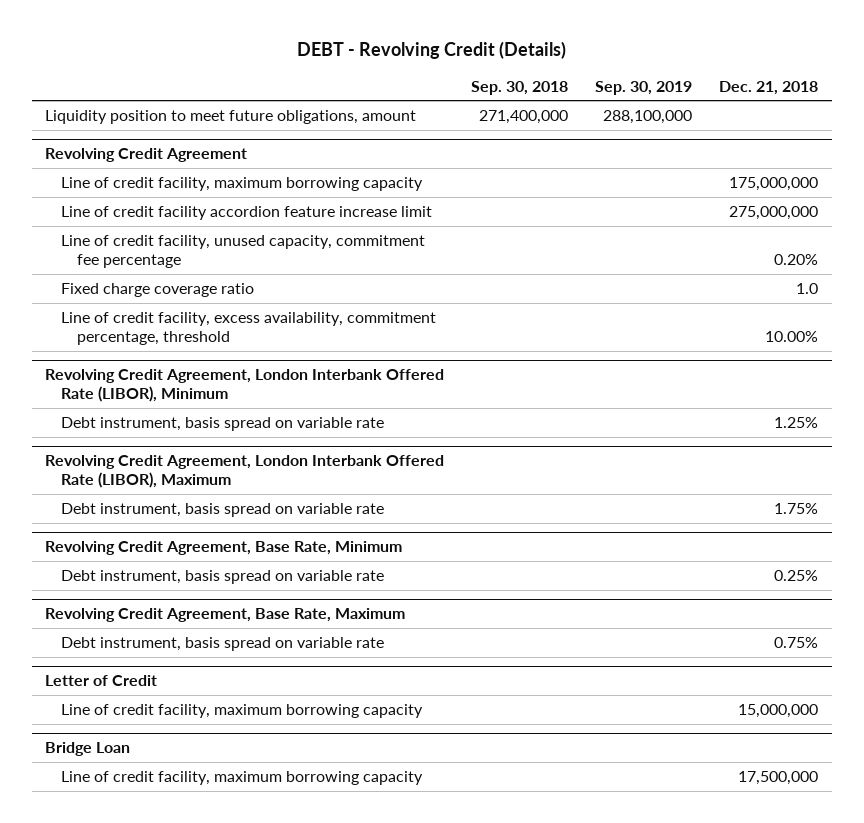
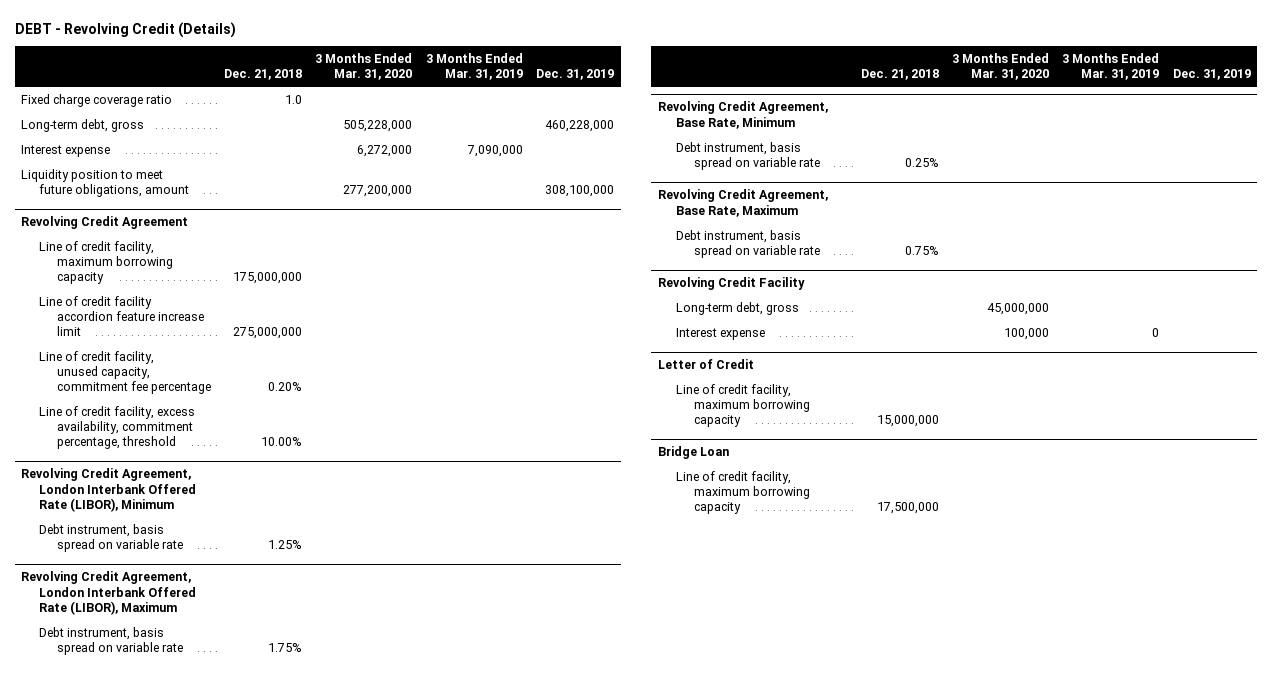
[471,80,569,95] Sep. 30, 2018 -> none
[595,80,693,95] Sep. 30, 2019 -> none
none -> [315,52,413,81] 3 Months Ended Mar. 31, 2020
none -> [425,52,523,81] 3 Months Ended Mar. 31, 2019
none -> [535,69,614,81] Dec. 31, 2019
none -> [21,93,173,107] Fixed charge coverage ratio
none -> [21,118,145,132] Long-term debt, gross
none -> [21,144,111,157] Interest expense
[61,283,255,298] Fixed charge coverage ratio -> none
none -> [658,277,806,291] Revolving Credit Facility
none -> [675,301,799,315] Long-term debt, gross
none -> [675,327,765,340] Interest expense

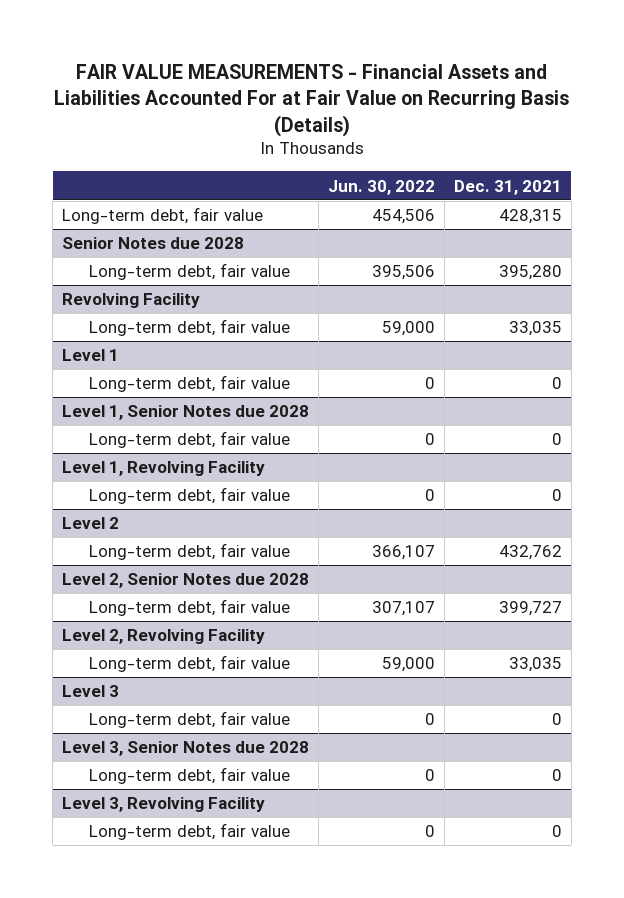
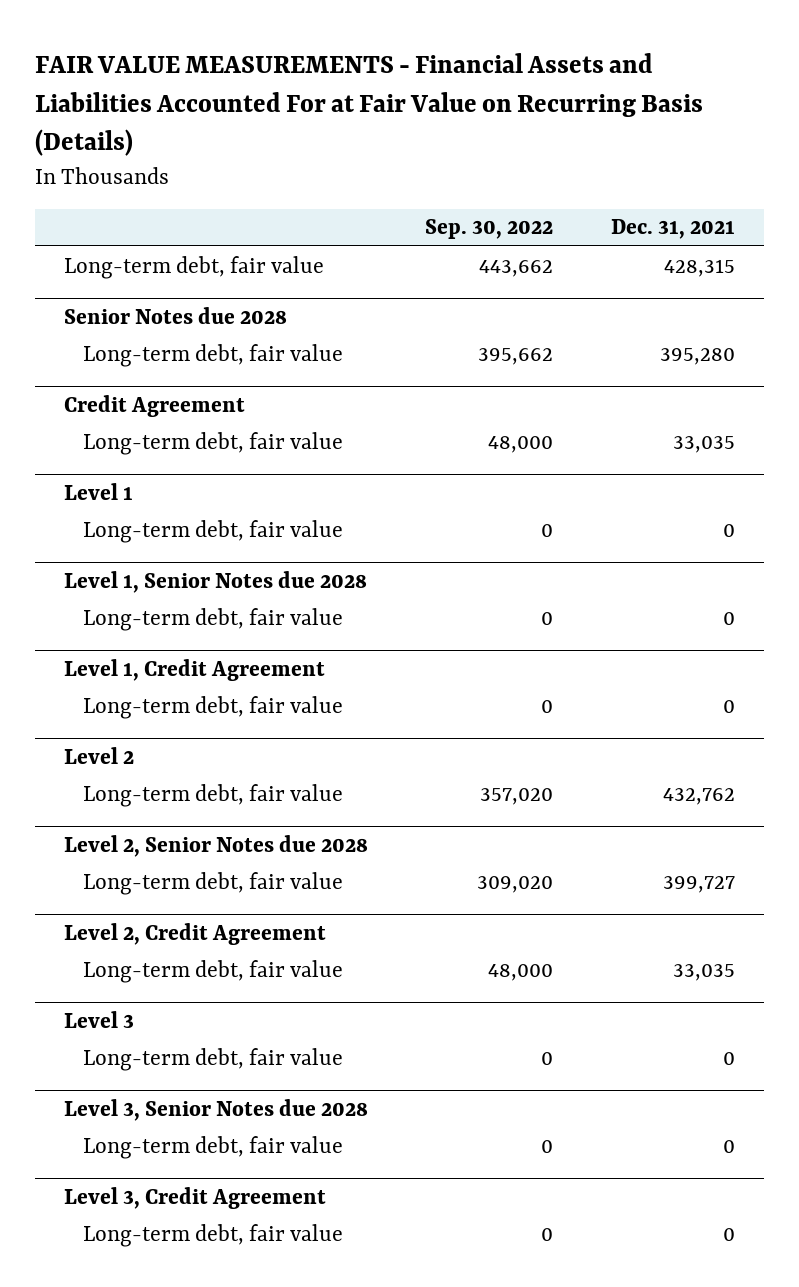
[328,179,436,195] Jun. 30, 2022 -> none
none -> [425,219,554,240] Sep. 30, 2022
[62,293,201,309] Revolving Facility -> [63,394,245,417] Credit Agreement
[62,461,266,477] Level 1, Revolving Facility -> none
none -> [63,658,325,681] Level 1, Credit Agreement
[62,629,266,645] Level 2, Revolving Facility -> none
none -> [63,922,326,945] Level 2, Credit Agreement
[62,797,266,813] Level 3, Revolving Facility -> none
none -> [63,1186,326,1209] Level 3, Credit Agreement

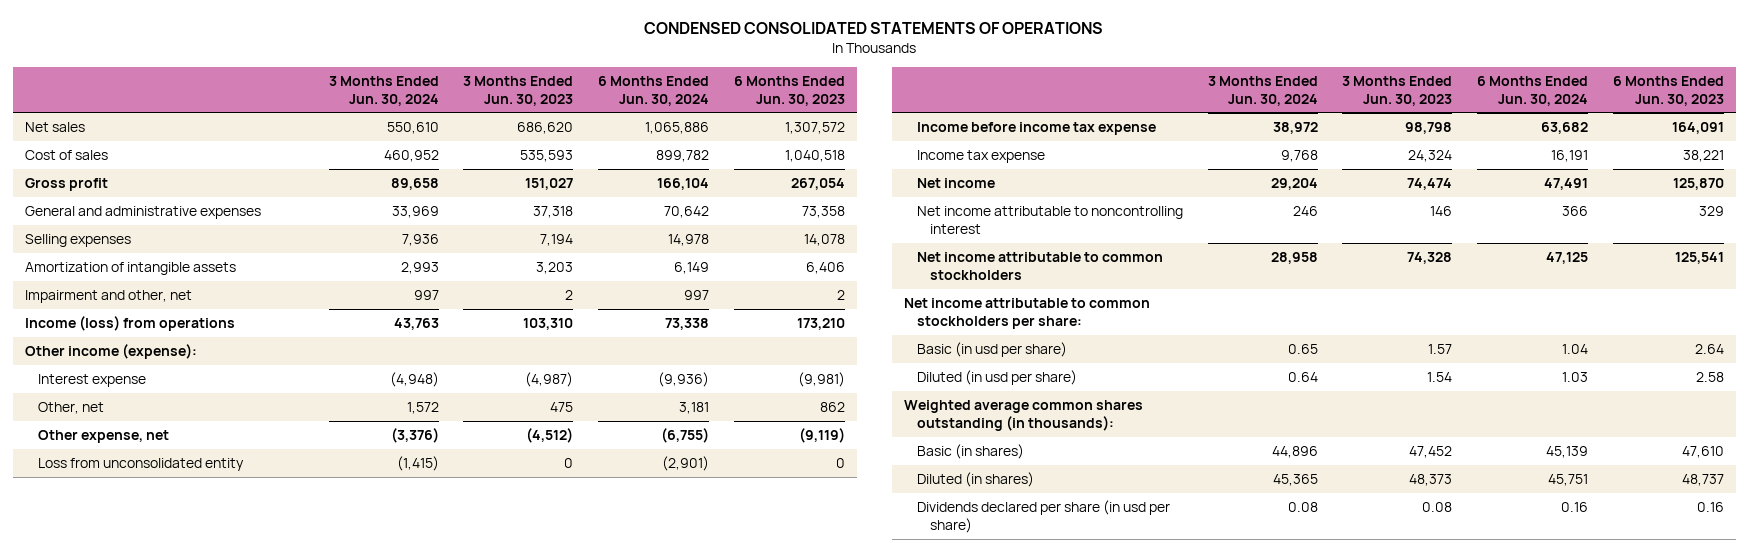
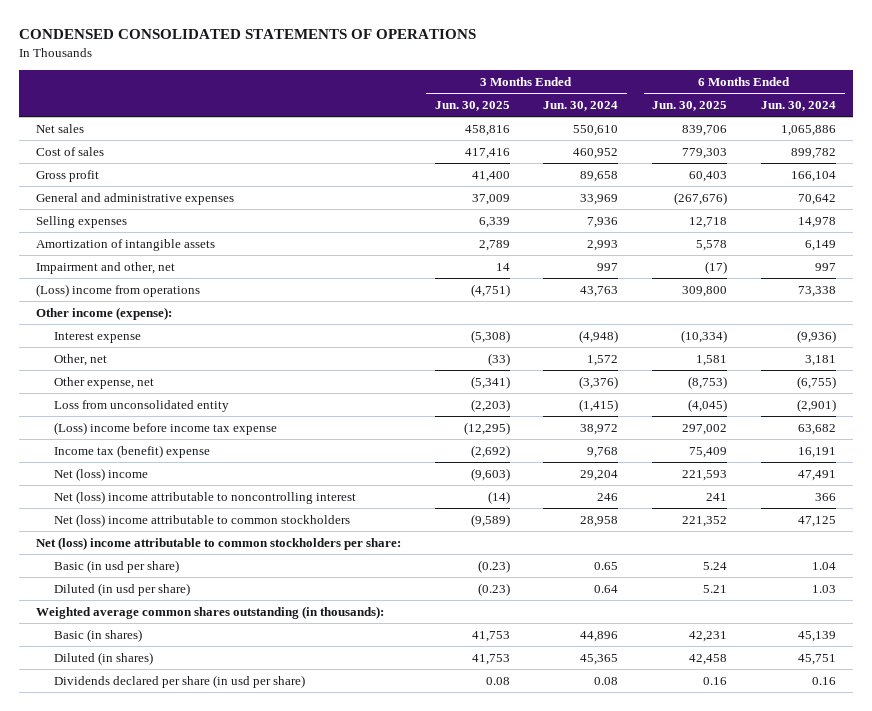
[463,75,574,106] 3 Months Ended Jun. 30, 2023 -> none
[733,75,845,106] 6 Months Ended Jun. 30, 2023 -> none
none -> [434,100,510,111] Jun. 30, 2025
none -> [652,100,728,111] Jun. 30, 2025
[25,315,236,331] Income (loss) from operations -> [35,283,200,297] (Loss) income from operations
[917,121,1157,135] Income before income tax expense -> [54,421,278,435] (Loss) income before income tax expense
[917,149,1046,163] Income tax expense -> [54,444,211,458] Income tax (benefit) expense
[917,177,996,188] Net income -> [54,467,149,481] Net (loss) income
[917,205,1184,234] Net income attributable to noncontrolling interest -> [54,490,357,504] Net (loss) income attributable to noncontrolling interest
[917,251,1164,280] Net income attributable to common stockholders -> [54,513,351,527] Net (loss) income attributable to common stockholders
[903,297,1150,329] Net income attributable to common stockholders per share: -> [35,536,401,550] Net (loss) income attributable to common stockholders per share:

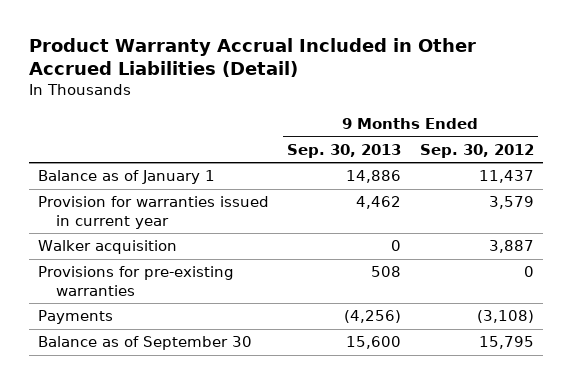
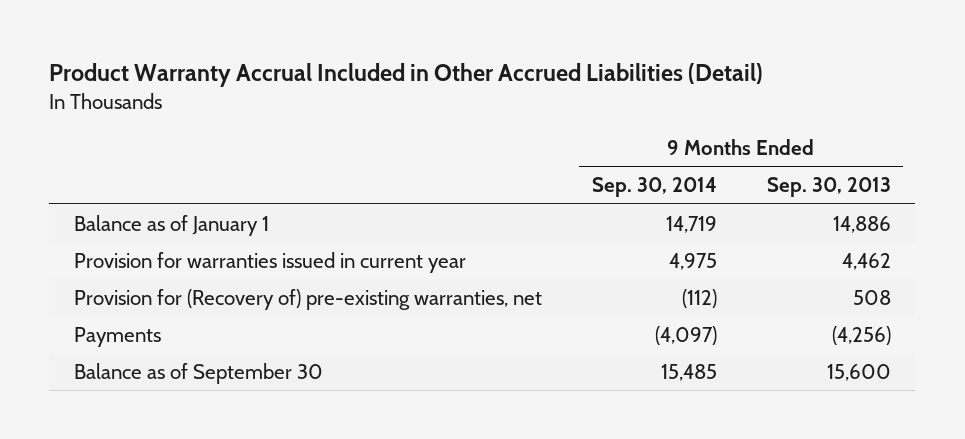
[419,143,534,158] Sep. 30, 2012 -> none
none -> [591,177,717,198] Sep. 30, 2014
[37,240,177,255] Walker acquisition -> none
[37,266,234,296] Provisions for pre-existing warranties -> [74,288,543,310] Provision for (Recovery of) pre-existing warranties, net

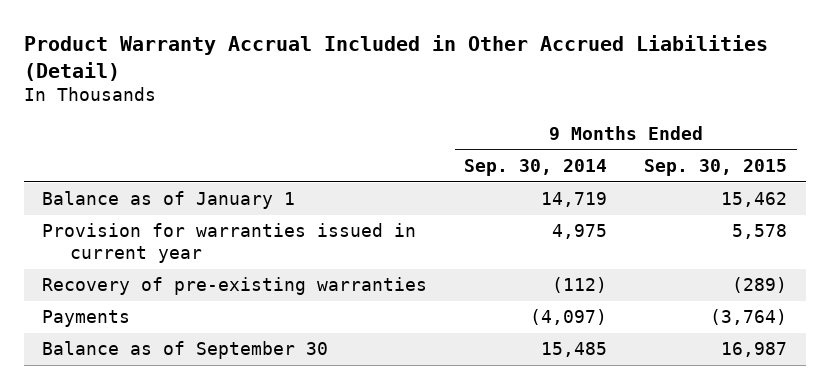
[766,177,891,198] Sep. 30, 2013 -> none
none -> [644,159,788,177] Sep. 30, 2015
[74,288,543,310] Provision for (Recovery of) pre-existing warranties, net -> [42,277,428,296] Recovery of pre-existing warranties

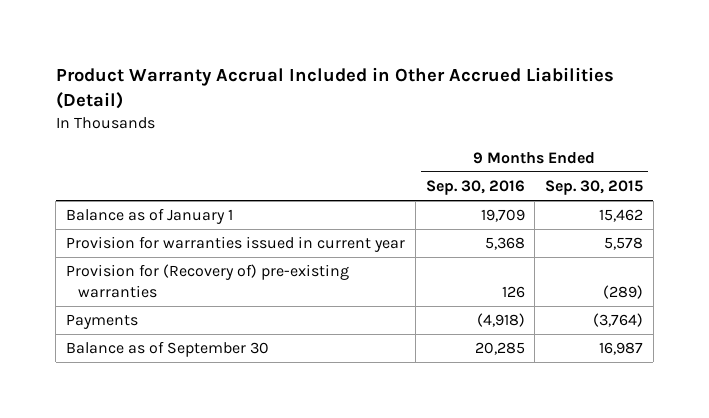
[464,159,608,177] Sep. 30, 2014 -> none
none -> [425,180,525,196] Sep. 30, 2016
[42,277,428,296] Recovery of pre-existing warranties -> [66,264,350,298] Provision for (Recovery of) pre-existing warranties

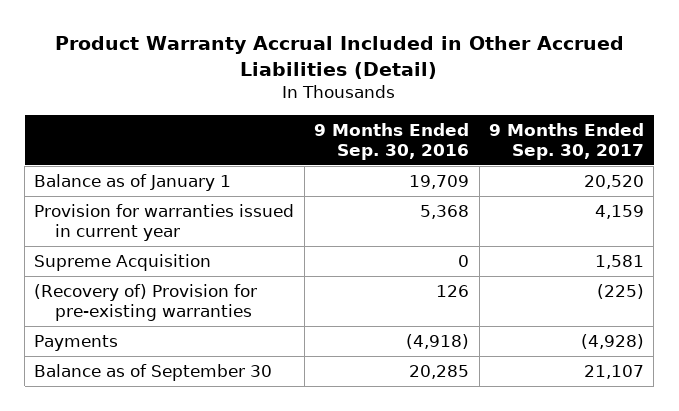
[545,180,644,196] Sep. 30, 2015 -> none
none -> [489,123,645,160] 9 Months Ended Sep. 30, 2017
none -> [34,254,212,272] Supreme Acquisition
[66,264,350,298] Provision for (Recovery of) pre-existing warranties -> [34,284,258,321] (Recovery of) Provision for pre-existing warranties

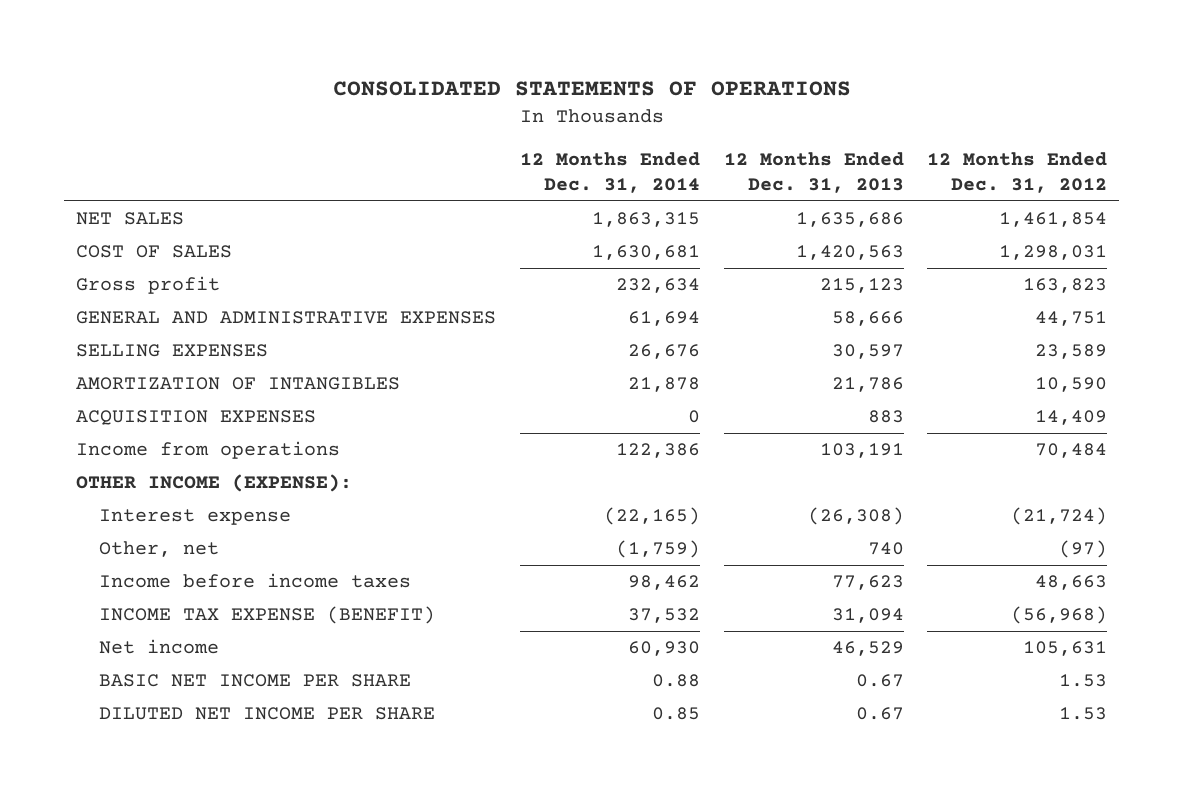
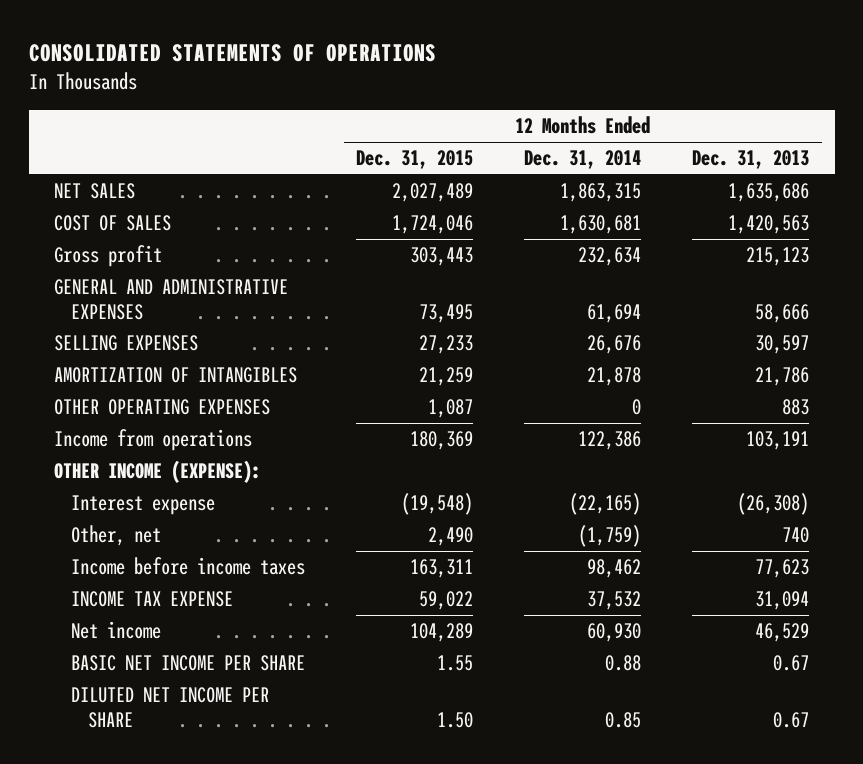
[927,151,1108,194] 12 Months Ended Dec. 31, 2012 -> none
none -> [356,150,474,170] Dec. 31, 2015
[76,410,317,426] ACQUISITION EXPENSES -> [54,399,271,416] OTHER OPERATING EXPENSES
[98,606,435,625] INCOME TAX EXPENSE (BENEFIT) -> [71,591,234,608] INCOME TAX EXPENSE

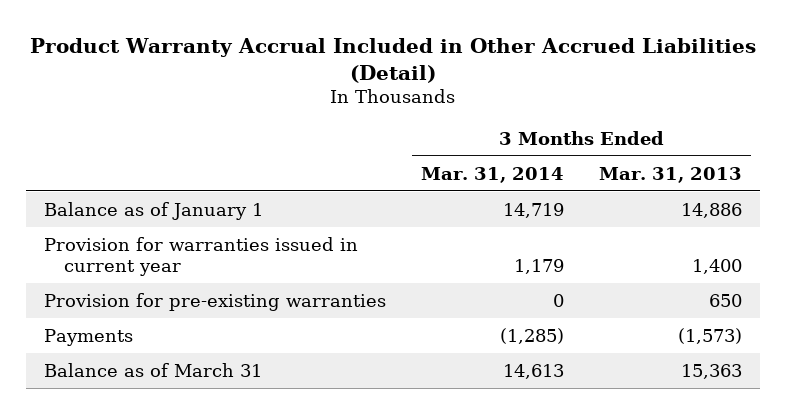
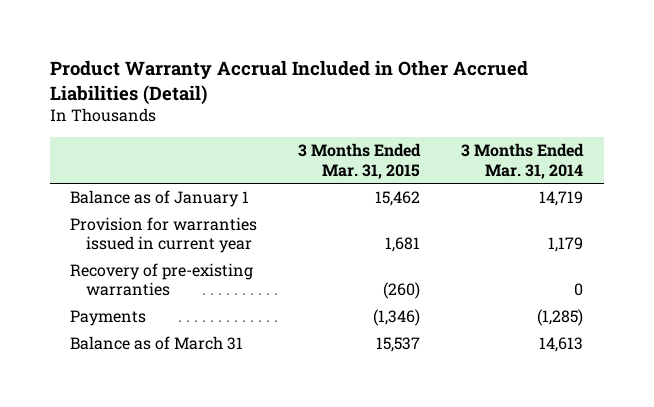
[599,166,743,183] Mar. 31, 2013 -> none
none -> [298,143,422,179] 3 Months Ended Mar. 31, 2015
[43,292,386,311] Provision for pre-existing warranties -> [70,263,254,297] Recovery of pre-existing warranties

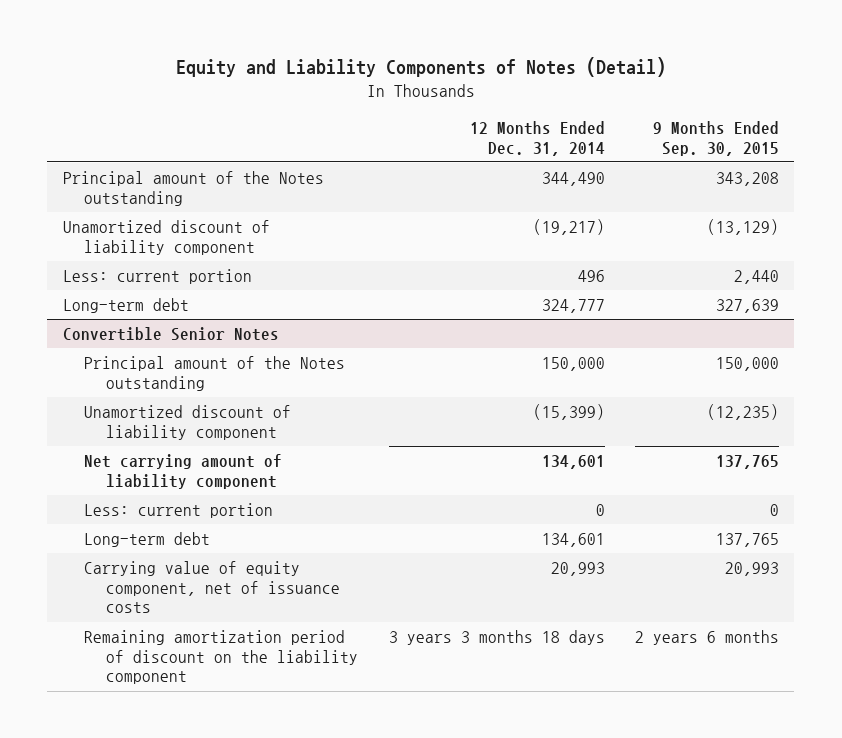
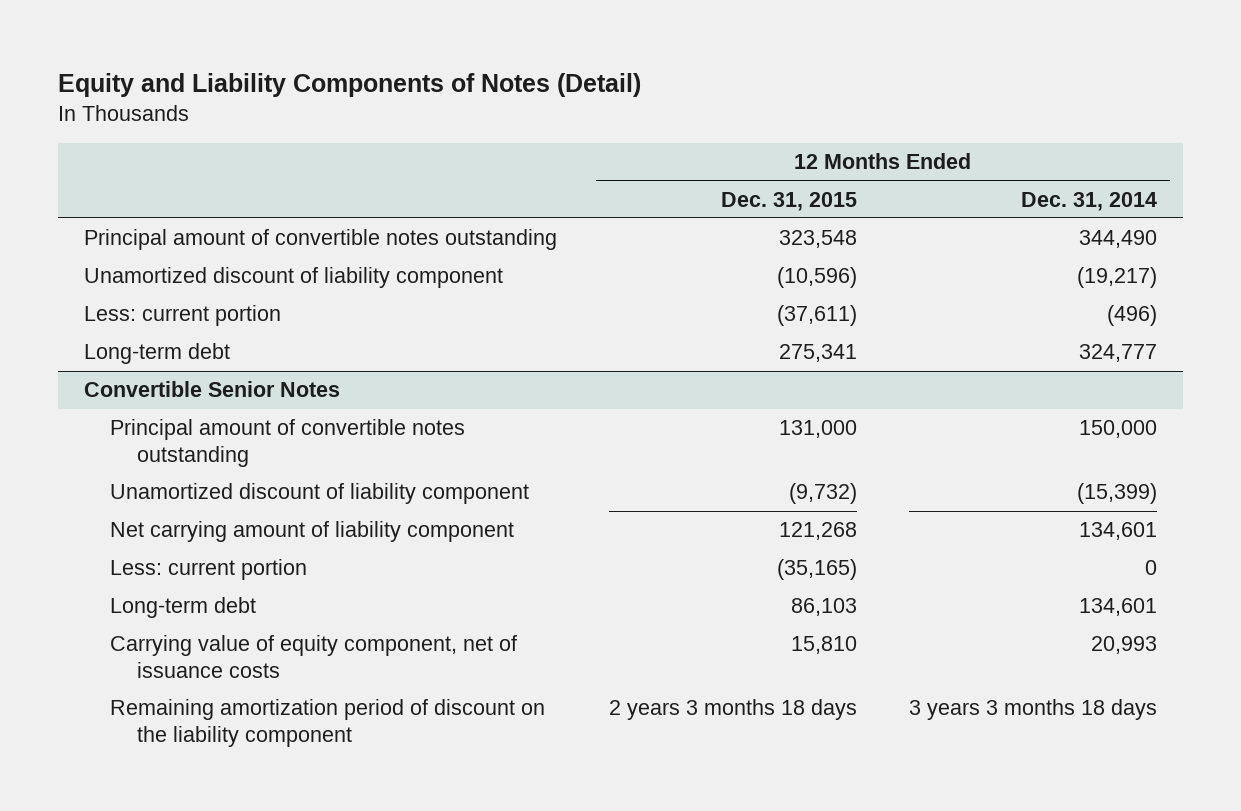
[653,120,780,156] 9 Months Ended Sep. 30, 2015 -> none
none -> [721,191,858,211] Dec. 31, 2015
[62,171,324,206] Principal amount of the Notes outstanding -> [84,229,558,251] Principal amount of convertible notes outstanding
[577,270,605,283] 496 -> [1106,305,1157,327] (496)
[84,356,346,391] Principal amount of the Notes outstanding -> [110,419,466,468] Principal amount of convertible notes outstanding

